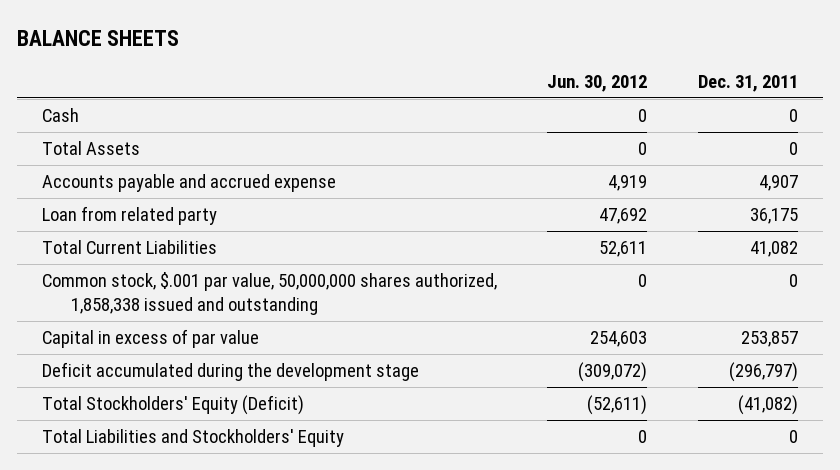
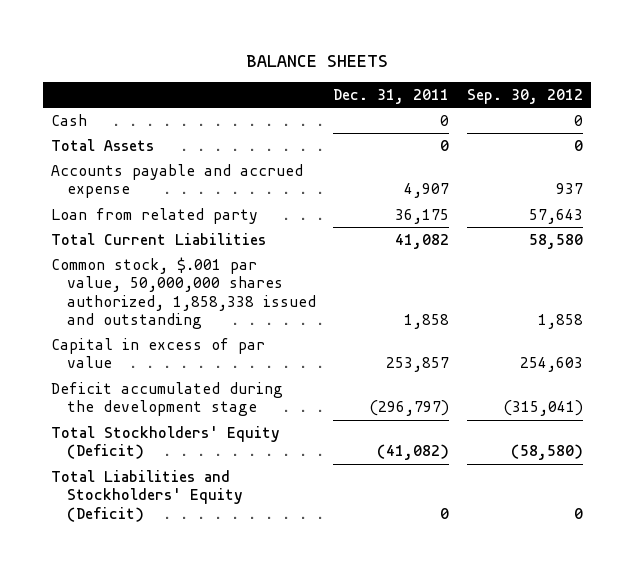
[547,74,648,92] Jun. 30, 2012 -> none
none -> [466,89,583,105] Sep. 30, 2012
[788,274,798,288] 0 -> [404,313,450,329] 1,858
[41,429,344,448] Total Liabilities and Stockholders' Equity -> [51,469,243,522] Total Liabilities and Stockholders' Equity (Deficit)

